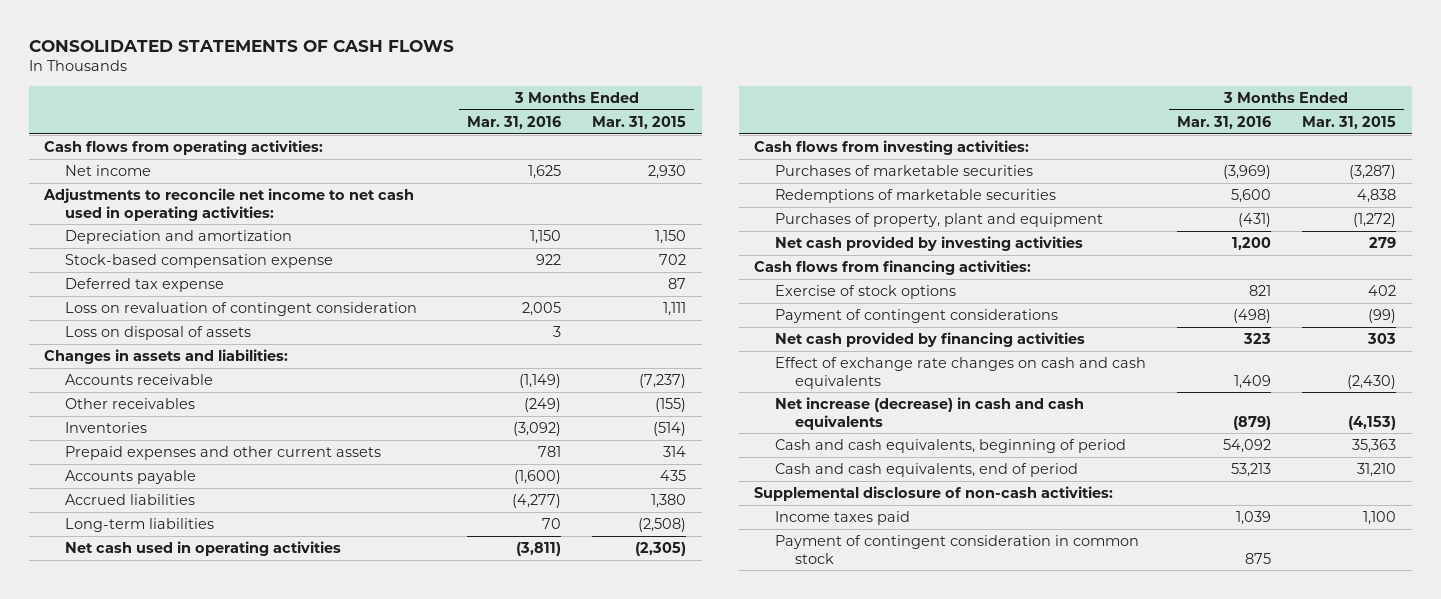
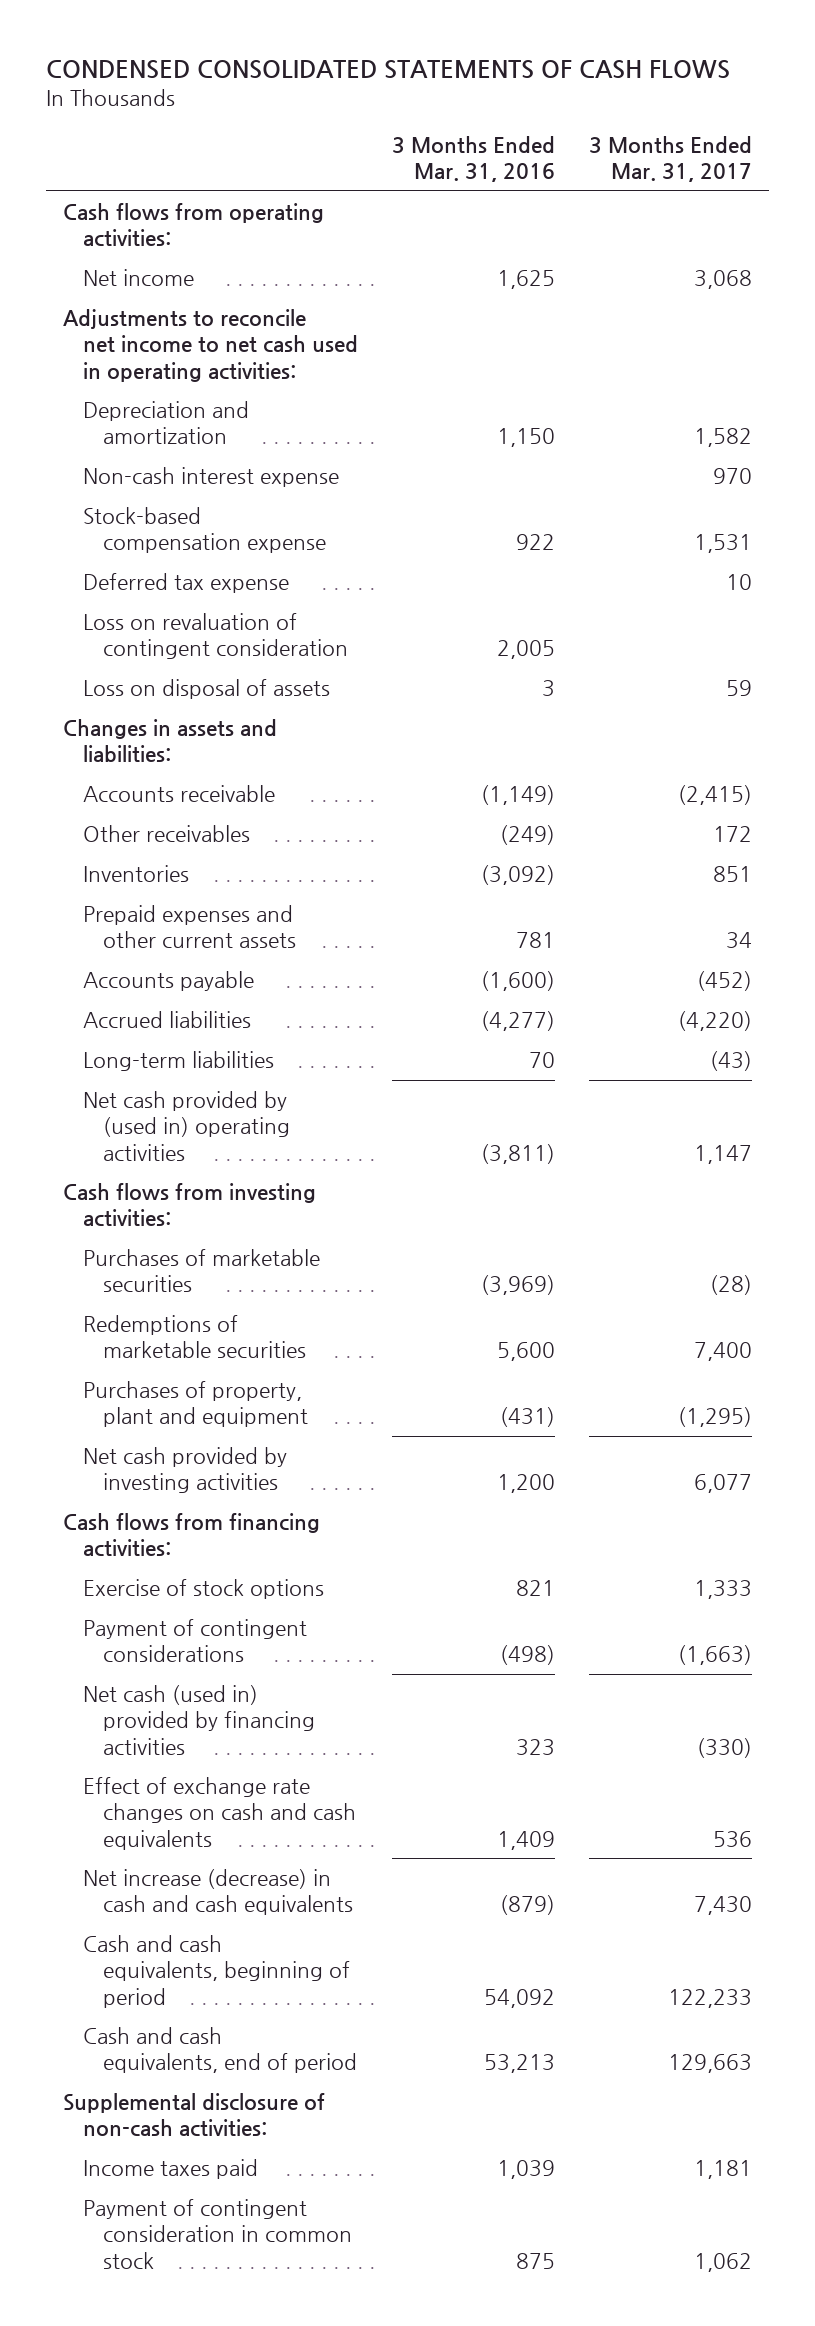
[28,39,454,52] CONSOLIDATED STATEMENTS OF CASH FLOWS -> [45,60,730,80] CONDENSED CONSOLIDATED STATEMENTS OF CASH FLOWS
[592,115,687,129] Mar. 31, 2015 -> none
none -> [589,135,753,183] 3 Months Ended Mar. 31, 2017
none -> [82,466,339,487] Non-cash interest expense
[64,541,341,557] Net cash used in operating activities -> [82,1090,290,1161] Net cash provided by (used in) operating activities
[774,332,1085,348] Net cash provided by financing activities -> [82,1684,315,1755] Net cash (used in) provided by financing activities

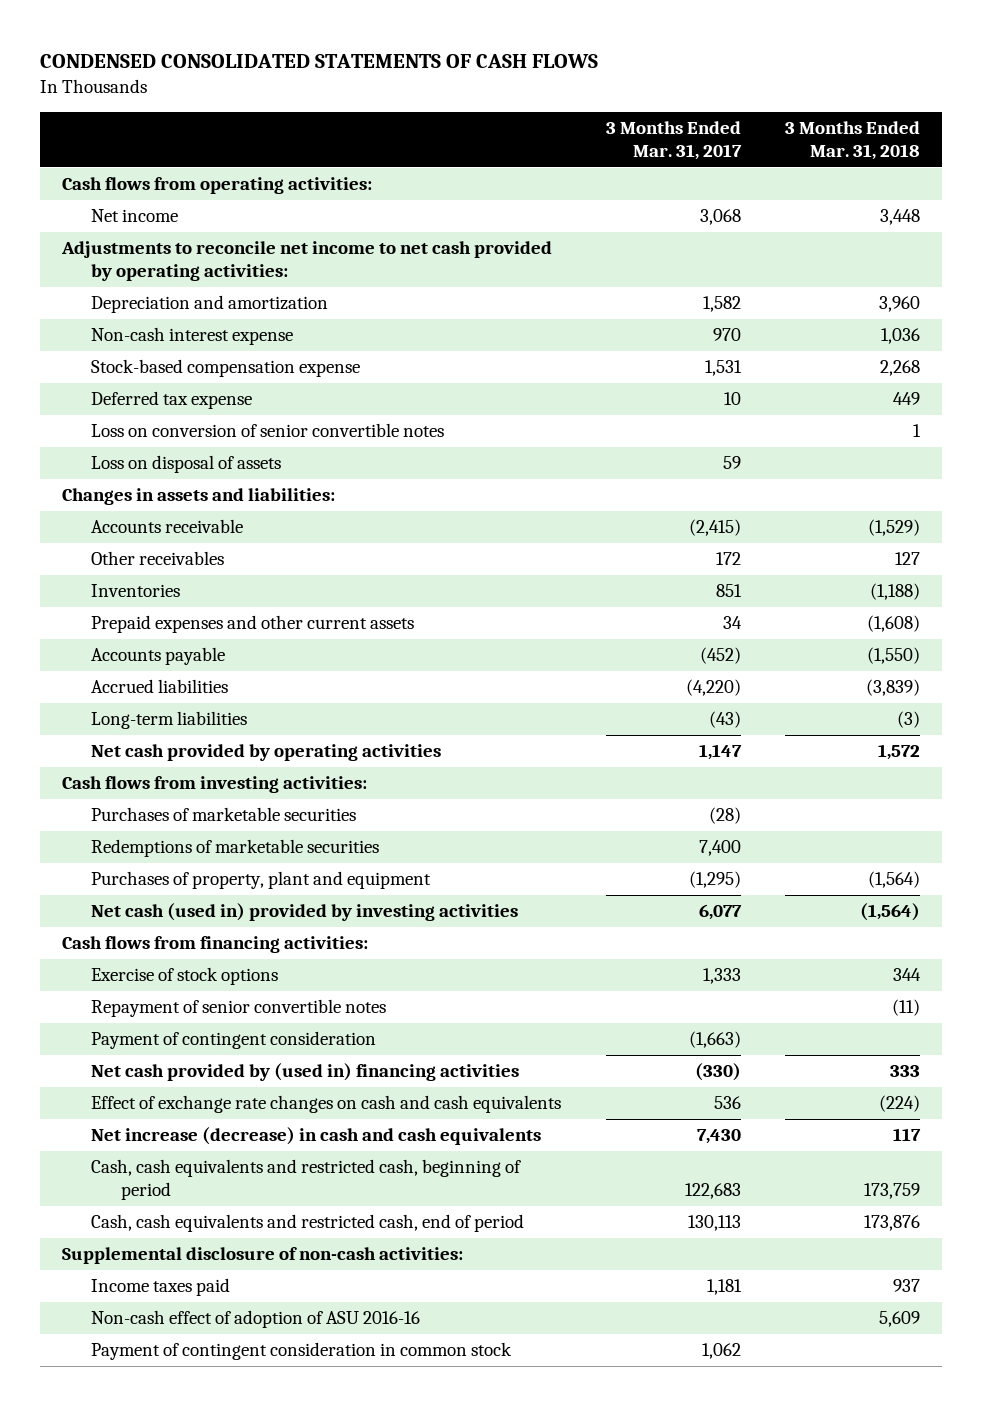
[391,135,555,183] 3 Months Ended Mar. 31, 2016 -> none
none -> [784,121,920,161] 3 Months Ended Mar. 31, 2018
[62,308,358,382] Adjustments to reconcile net income to net cash used in operating activities: -> [60,241,552,282] Adjustments to reconcile net income to net cash provided by operating activities:
[82,612,348,660] Loss on revaluation of contingent consideration -> none
none -> [91,423,445,438] Loss on conversion of senior convertible notes
[82,1090,290,1161] Net cash provided by (used in) operating activities -> [91,744,442,762] Net cash provided by operating activities
[82,1446,287,1494] Net cash provided by investing activities -> [91,903,519,922] Net cash (used in) provided by investing activities
none -> [91,999,387,1018] Repayment of senior convertible notes
[82,1618,307,1663] Payment of contingent considerations -> [91,1031,377,1050] Payment of contingent consideration
[82,1684,315,1755] Net cash (used in) provided by financing activities -> [91,1063,520,1082] Net cash provided by (used in) financing activities
[82,1934,350,2008] Cash and cash equivalents, beginning of period -> [91,1159,522,1201] Cash, cash equivalents and restricted cash, beginning of period
[668,1988,753,2008] 122,233 -> [684,1183,741,1200] 122,683
[82,2026,357,2074] Cash and cash equivalents, end of period -> [91,1214,525,1233] Cash, cash equivalents and restricted cash, end of period
[668,2054,753,2074] 129,663 -> [687,1215,741,1232] 130,113
none -> [91,1310,421,1329] Non-cash effect of adoption of ASU 2016-16

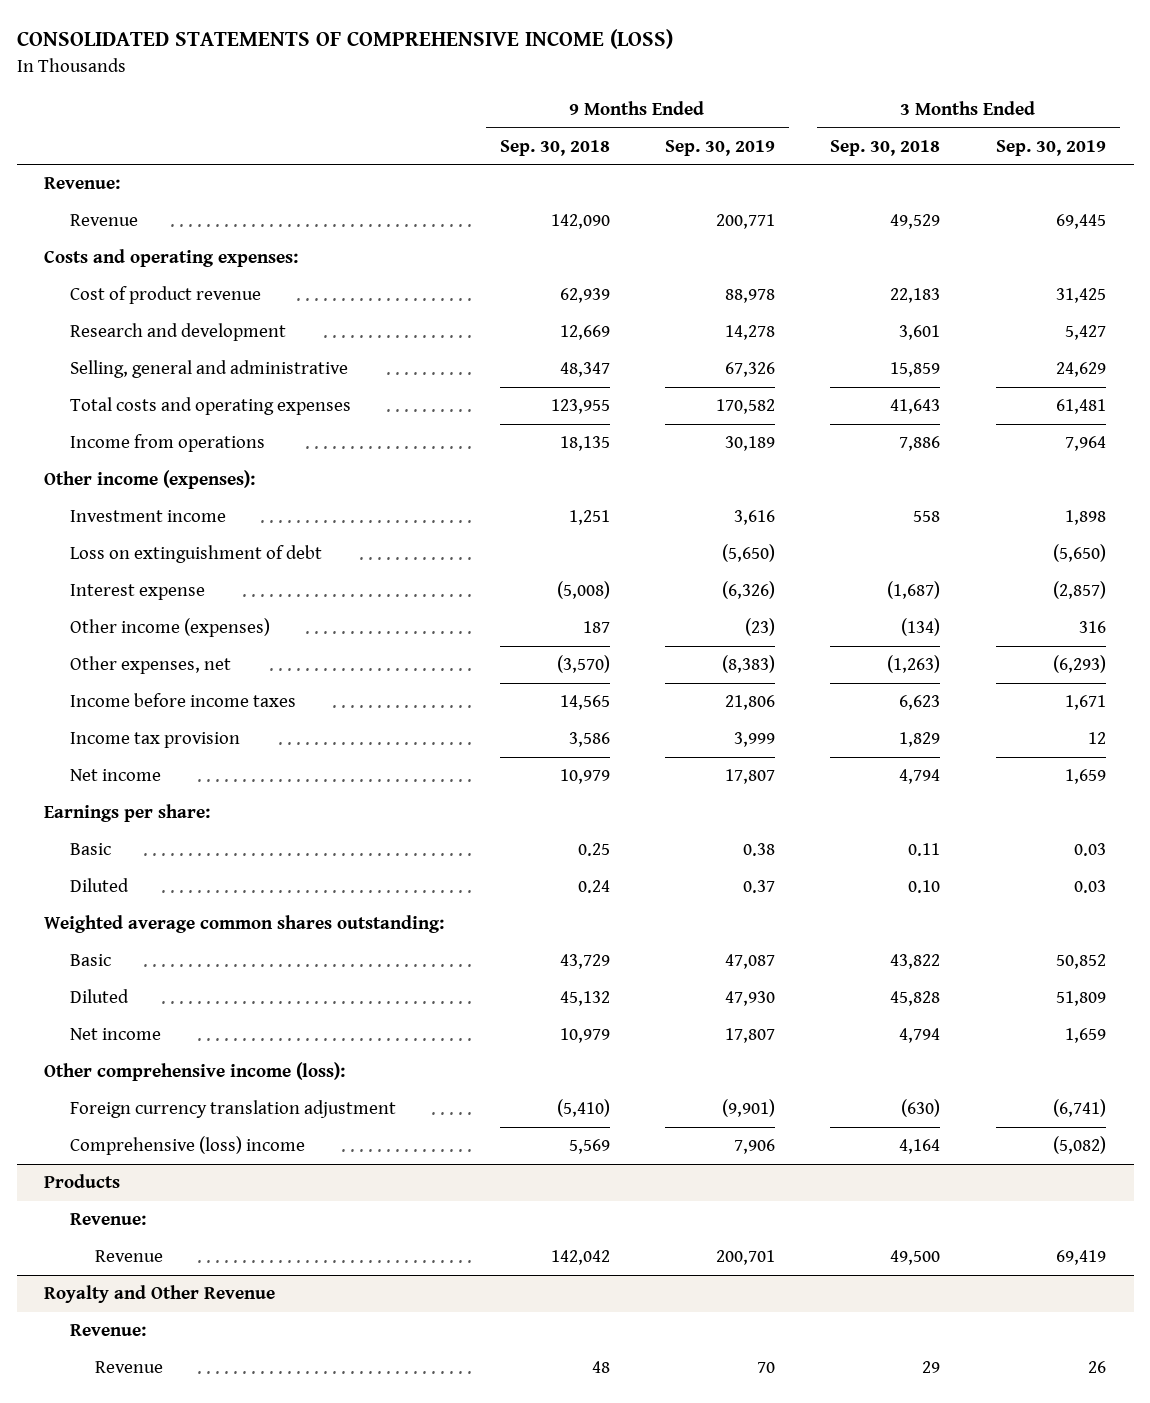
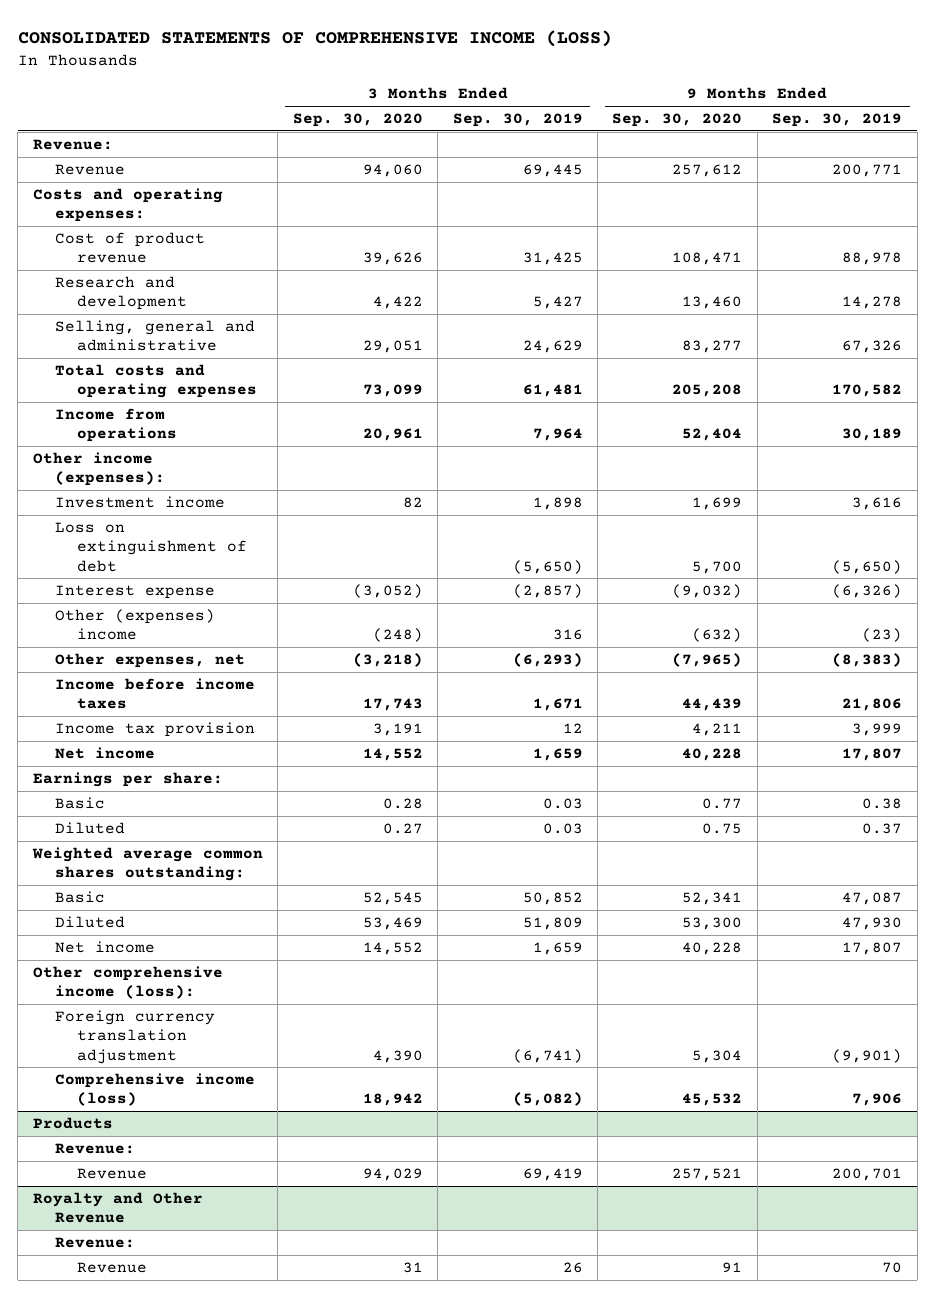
[499,139,610,156] Sep. 30, 2018 -> none
[830,139,941,156] Sep. 30, 2018 -> none
none -> [292,113,423,128] Sep. 30, 2020
none -> [612,113,743,128] Sep. 30, 2020
[69,618,270,638] Other income (expenses) -> [54,609,215,641] Other (expenses) income
[69,1136,305,1156] Comprehensive (loss) income -> [54,1073,255,1107] Comprehensive income (loss)

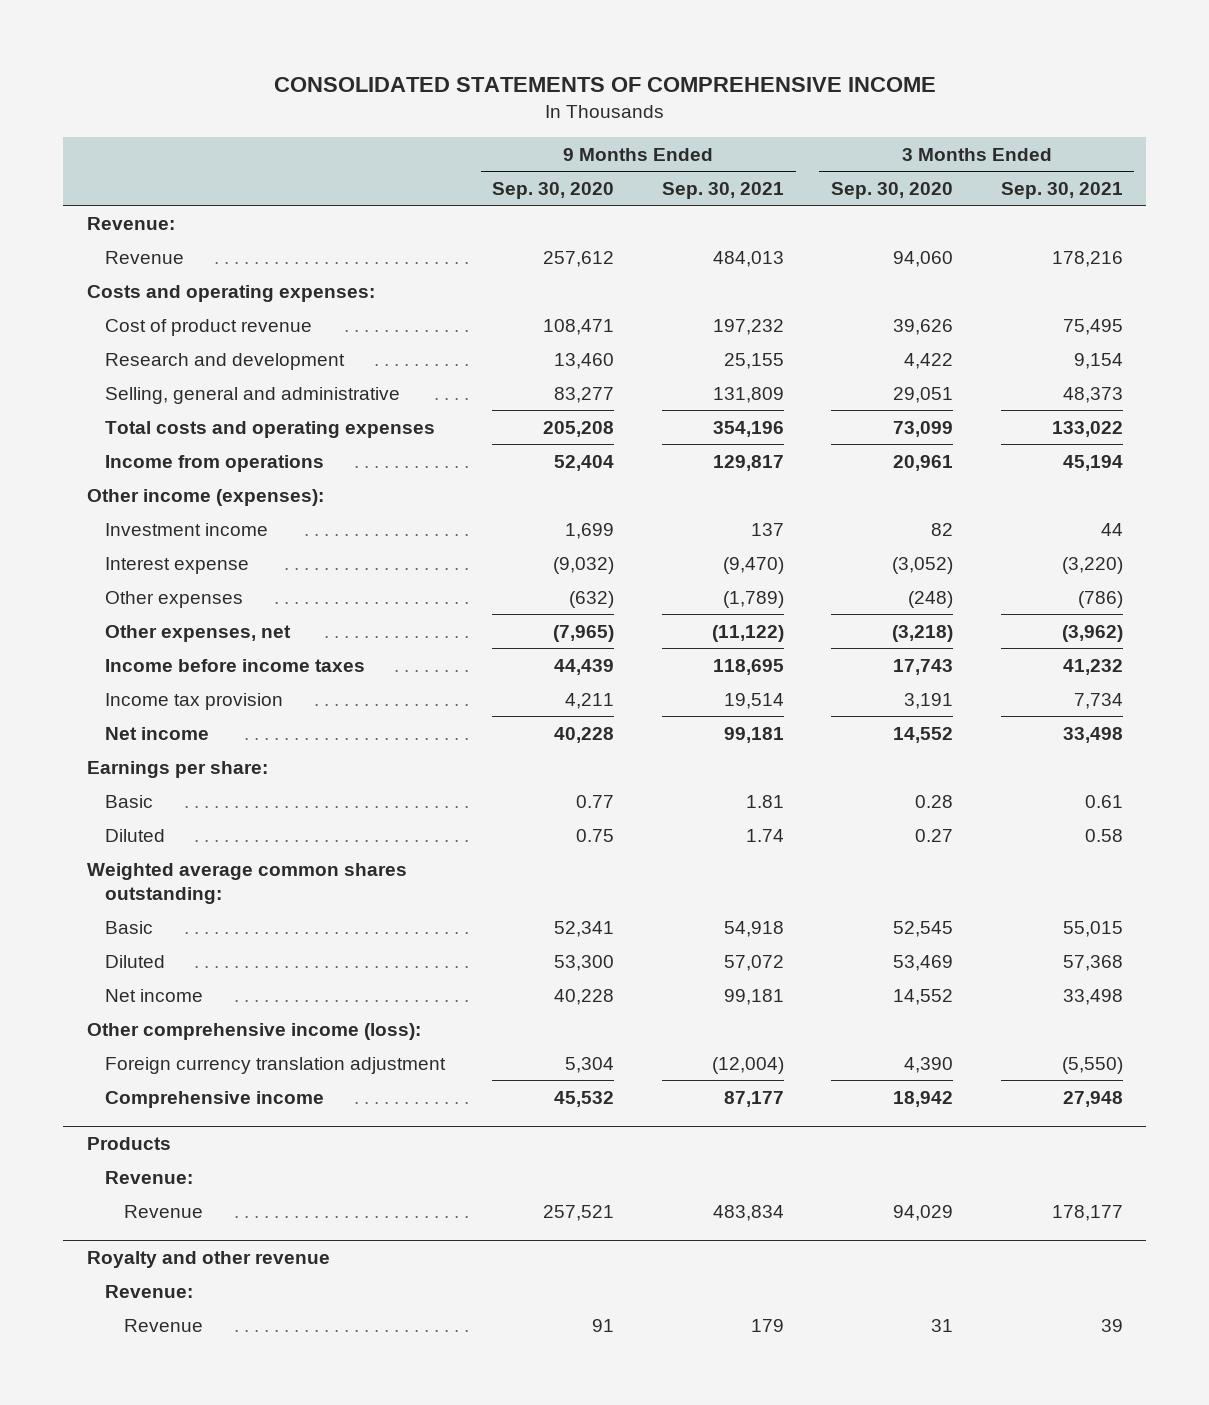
[17,30,612,48] CONSOLIDATED STATEMENTS OF COMPREHENSIVE INCOME (LOSS) -> [273,77,936,93] CONSOLIDATED STATEMENTS OF COMPREHENSIVE INCOME
[452,113,583,128] Sep. 30, 2019 -> none
[772,113,903,128] Sep. 30, 2019 -> none
none -> [661,181,784,199] Sep. 30, 2021
none -> [1000,181,1123,199] Sep. 30, 2021
[54,522,248,572] Loss on extinguishment of debt -> none
[54,609,215,641] Other (expenses) income -> [105,590,244,608] Other expenses
[54,1073,255,1107] Comprehensive income (loss) -> [105,1090,325,1108] Comprehensive income
[32,1192,203,1224] Royalty and Other Revenue -> [86,1250,330,1268] Royalty and other revenue

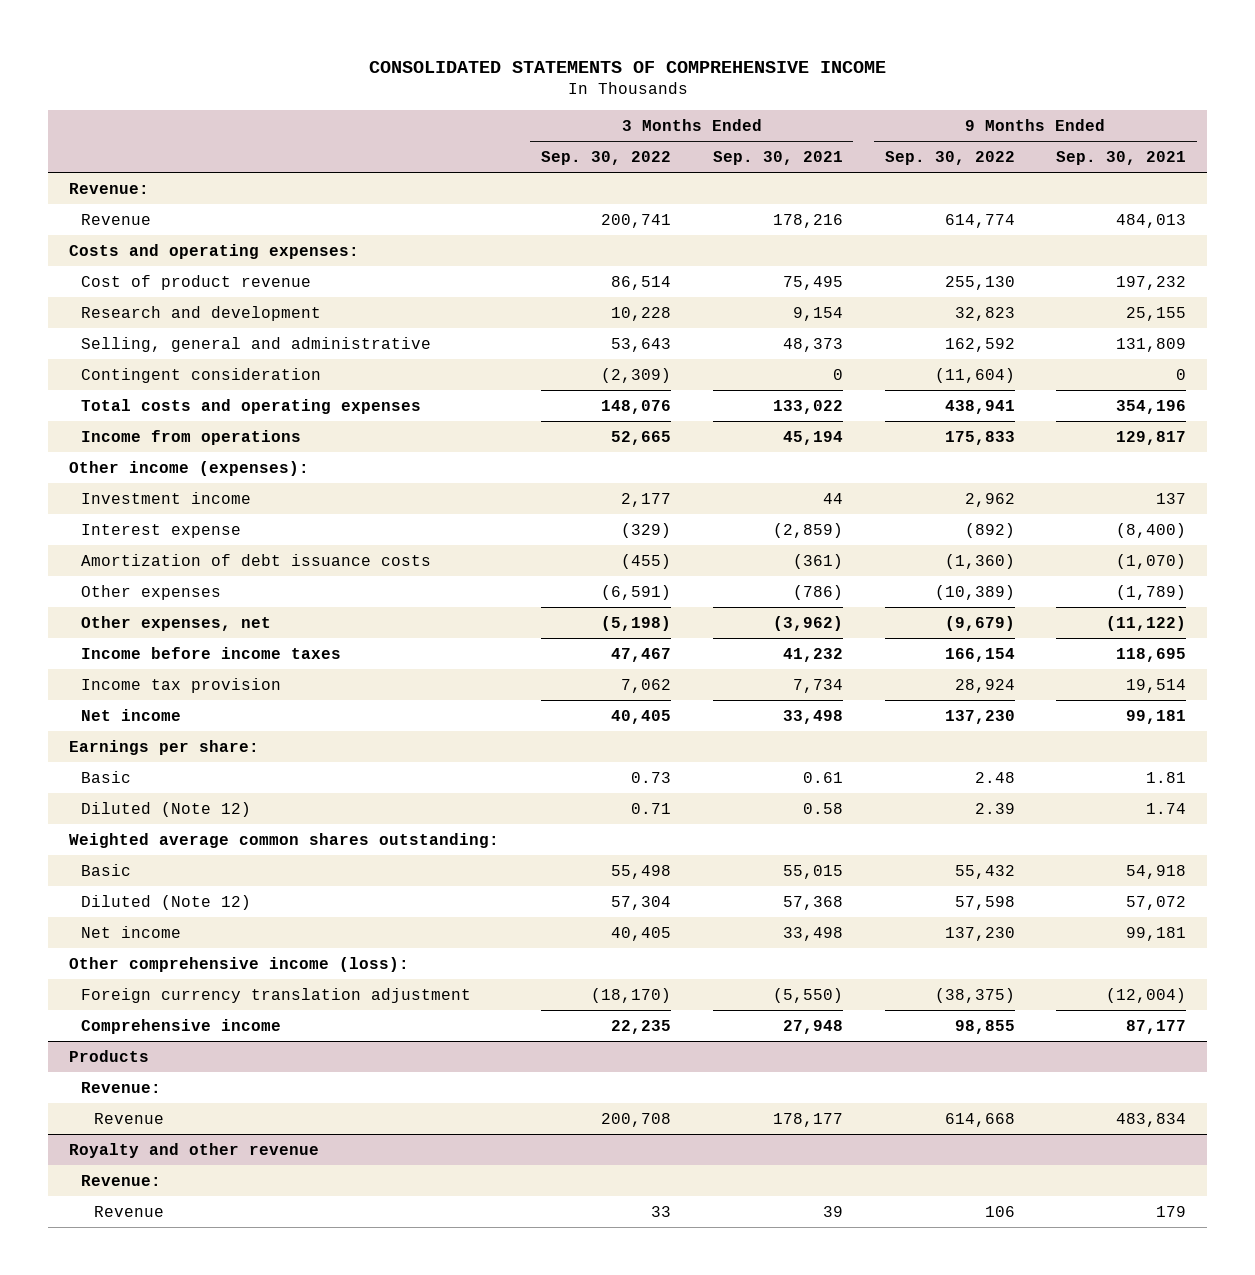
[492,181,615,199] Sep. 30, 2020 -> none
[831,181,954,199] Sep. 30, 2020 -> none
none -> [540,150,671,165] Sep. 30, 2022
none -> [884,150,1015,165] Sep. 30, 2022
none -> [81,367,322,383] Contingent consideration
[722,556,784,574] (9,470) -> [1116,522,1187,538] (8,400)
[1061,556,1123,574] (3,220) -> [772,522,843,538] (2,859)
none -> [81,553,432,566] Amortization of debt issuance costs
[105,828,166,842] Diluted -> [81,801,252,817] Diluted (Note 12)
[105,954,166,968] Diluted -> [81,894,252,910] Diluted (Note 12)

